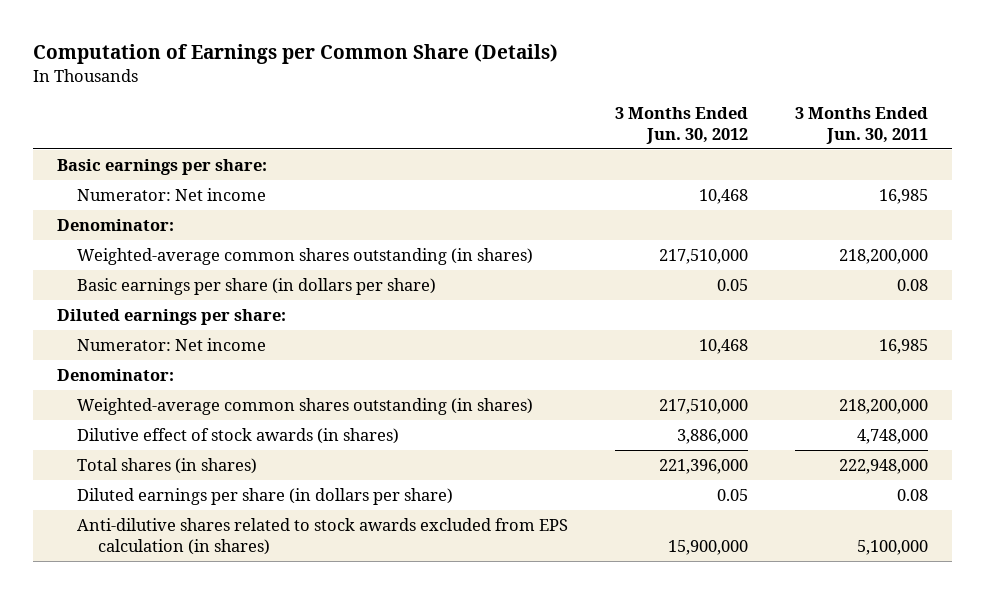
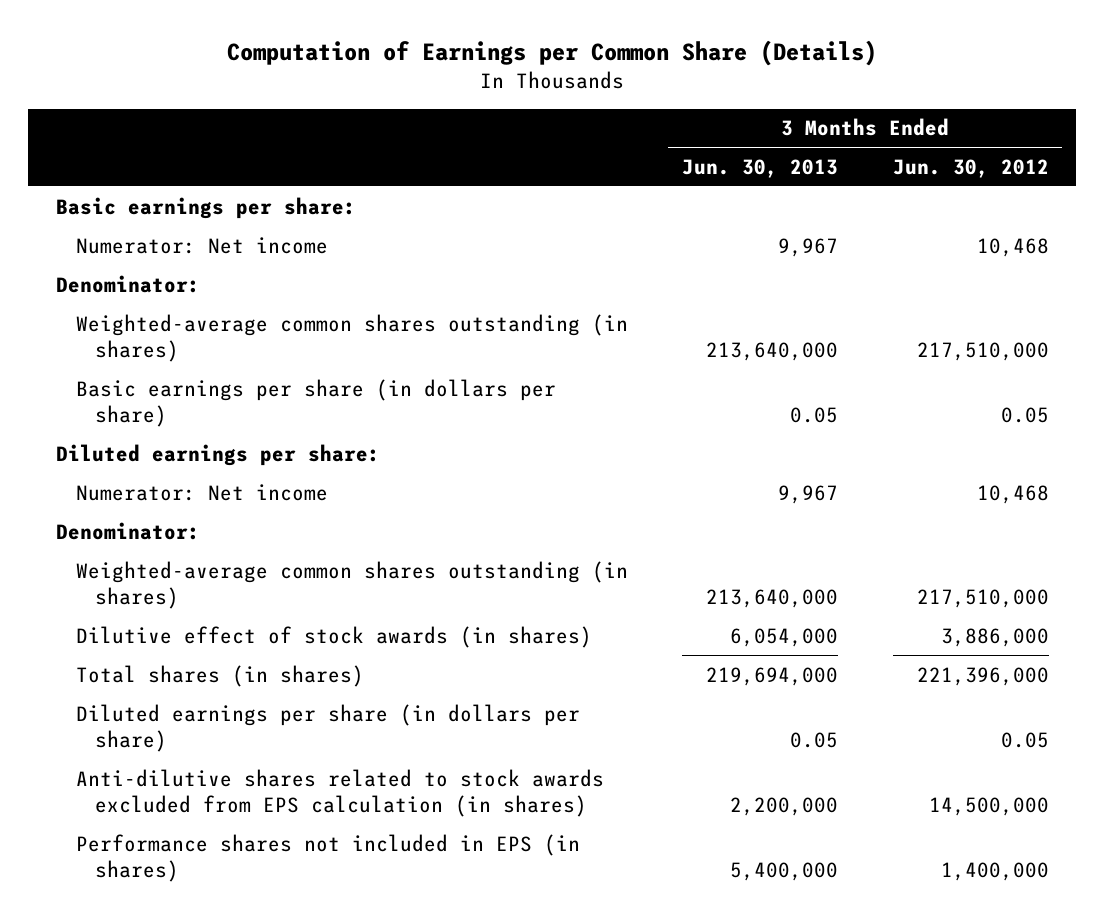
[795,107,929,144] 3 Months Ended Jun. 30, 2011 -> none
none -> [682,158,839,178] Jun. 30, 2013
[668,539,749,555] 15,900,000 -> [928,797,1049,817] 14,500,000
none -> [75,833,580,883] Performance shares not included in EPS (in shares)

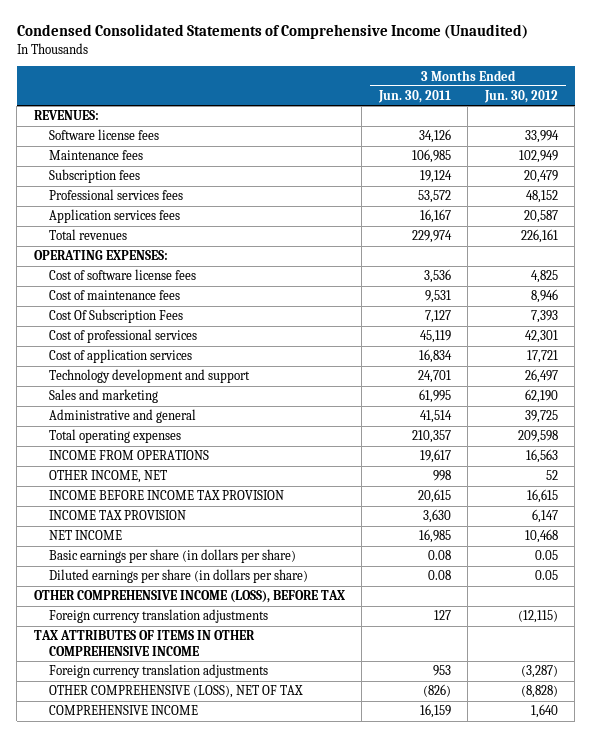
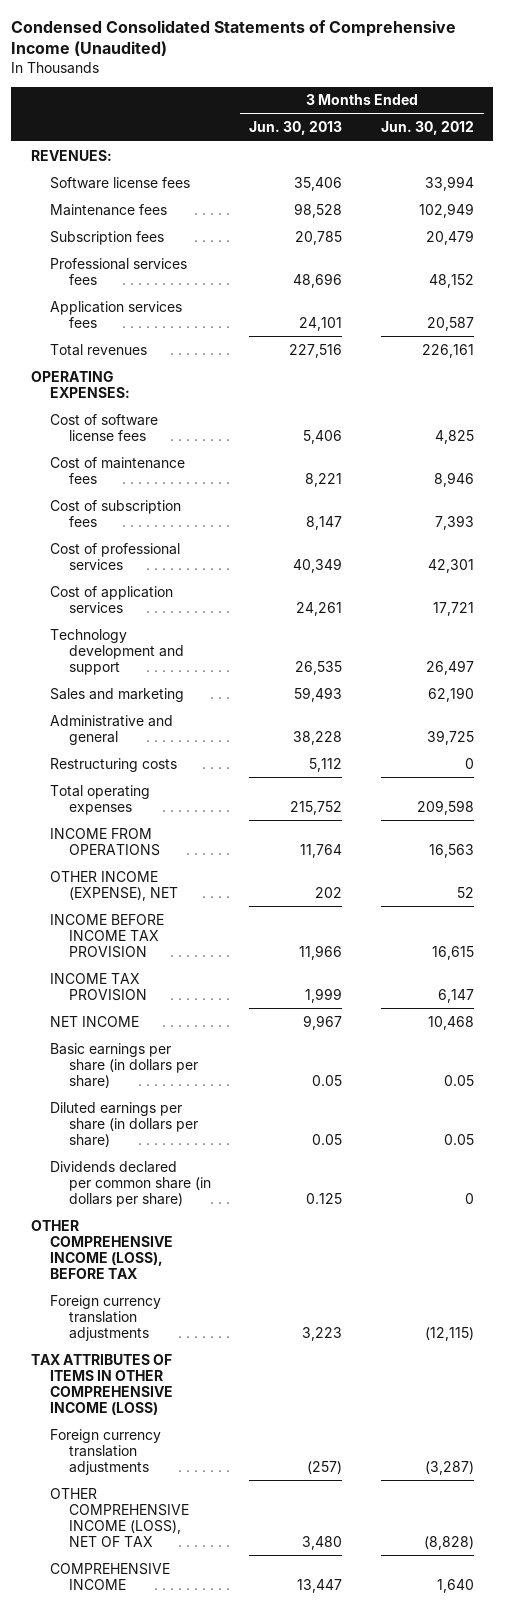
[377,90,451,104] Jun. 30, 2011 -> none
none -> [249,121,343,136] Jun. 30, 2013
[48,309,183,324] Cost Of Subscription Fees -> [49,499,181,527] Cost of subscription fees
none -> [49,757,177,772] Restructuring costs
[48,470,167,484] OTHER INCOME, NET -> [49,870,178,901] OTHER INCOME (EXPENSE), NET
none -> [49,1160,211,1207] Dividends declared per common share (in dollars per share)
[33,630,255,657] TAX ATTRIBUTES OF ITEMS IN OTHER COMPREHENSIVE INCOME -> [30,1353,173,1415] TAX ATTRIBUTES OF ITEMS IN OTHER COMPREHENSIVE INCOME (LOSS)
[48,685,303,699] OTHER COMPREHENSIVE (LOSS), NET OF TAX -> [49,1487,189,1547] OTHER COMPREHENSIVE INCOME (LOSS), NET OF TAX

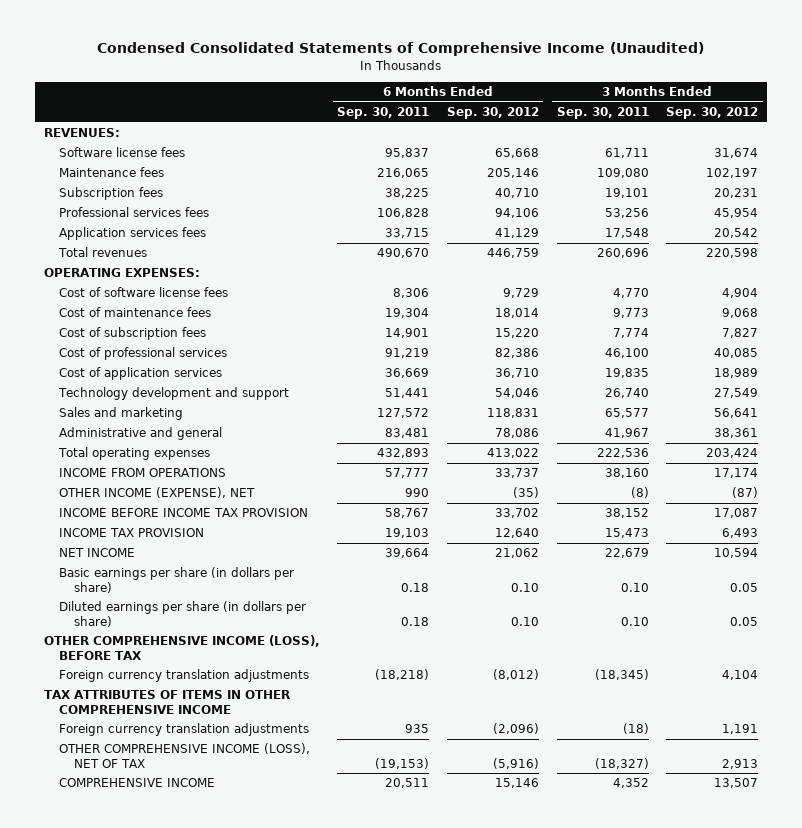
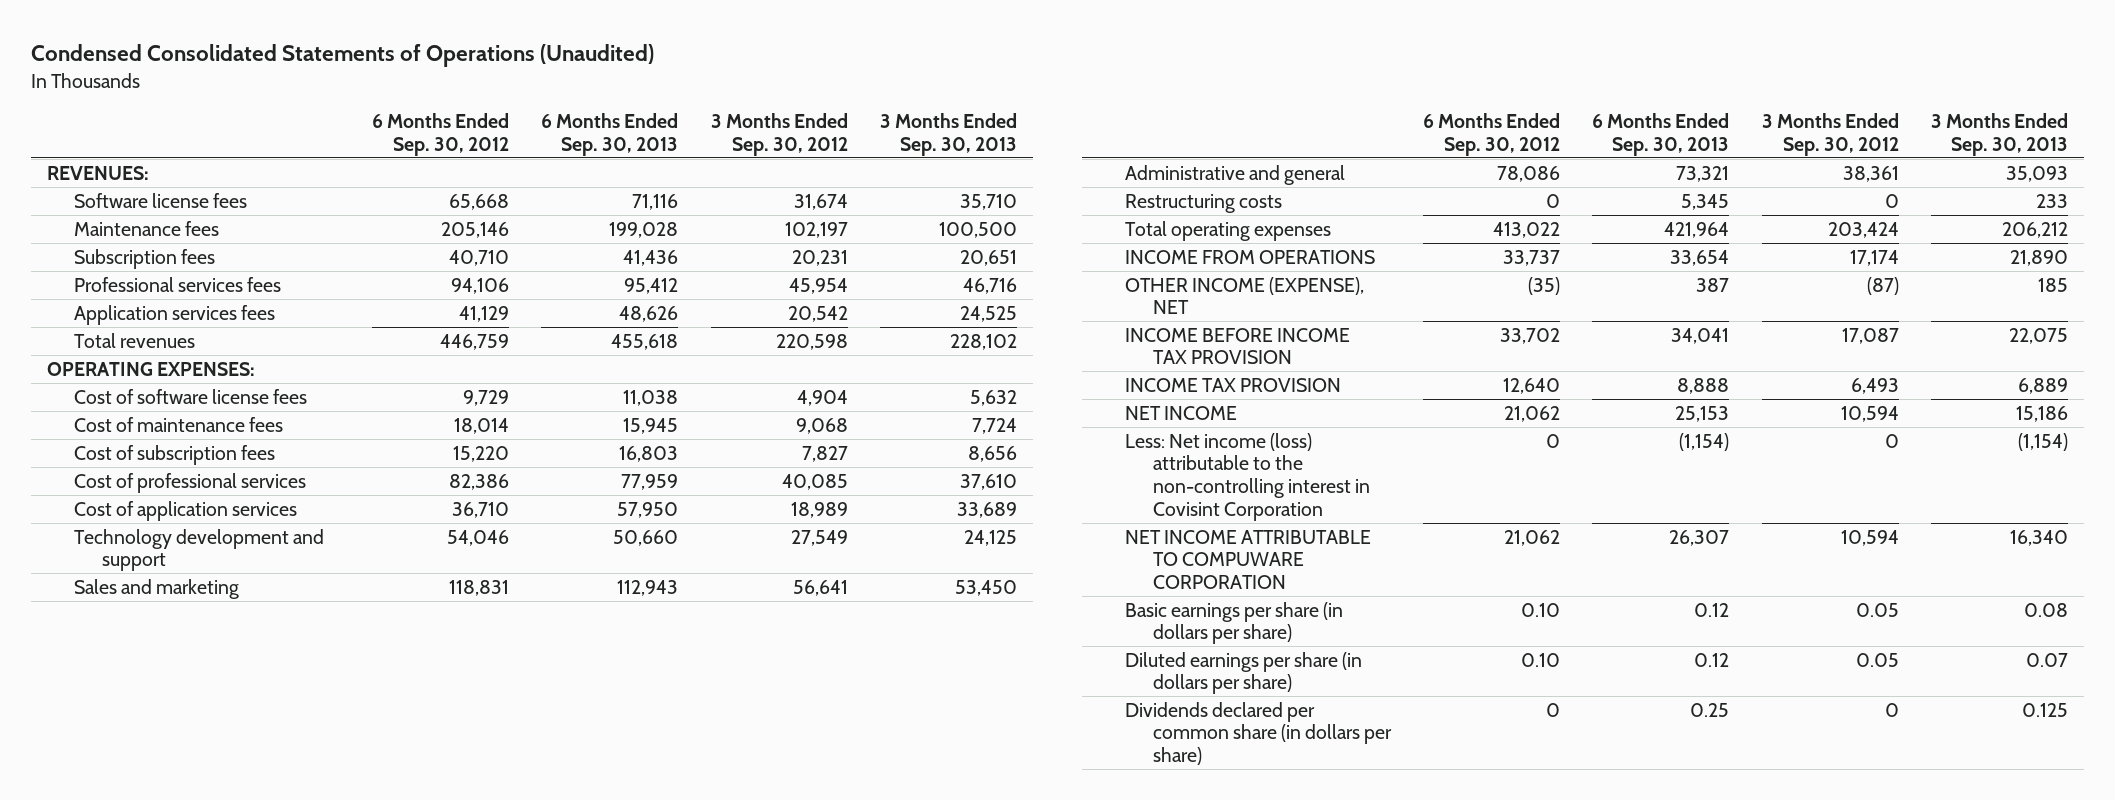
[96,42,704,57] Condensed Consolidated Statements of Comprehensive Income (Unaudited) -> [31,44,655,68] Condensed Consolidated Statements of Operations (Unaudited)
[337,107,430,120] Sep. 30, 2011 -> none
[556,107,649,120] Sep. 30, 2011 -> none
none -> [541,113,679,156] 6 Months Ended Sep. 30, 2013
none -> [879,113,1017,156] 3 Months Ended Sep. 30, 2013
none -> [1125,193,1283,213] Restructuring costs
none -> [1125,432,1370,521] Less: Net income (loss) attributable to the non-controlling interest in Covisint Corporation
none -> [1125,529,1372,590] NET INCOME ATTRIBUTABLE TO COMPUWARE CORPORATION
[43,635,320,660] OTHER COMPREHENSIVE INCOME (LOSS), BEFORE TAX -> none
[58,669,309,683] Foreign currency translation adjustments -> none
[43,690,290,714] TAX ATTRIBUTES OF ITEMS IN OTHER COMPREHENSIVE INCOME -> none
[58,723,309,737] Foreign currency translation adjustments -> none
[58,743,310,768] OTHER COMPREHENSIVE INCOME (LOSS), NET OF TAX -> none
[58,778,215,788] COMPREHENSIVE INCOME -> none
none -> [1125,701,1392,766] Dividends declared per common share (in dollars per share)

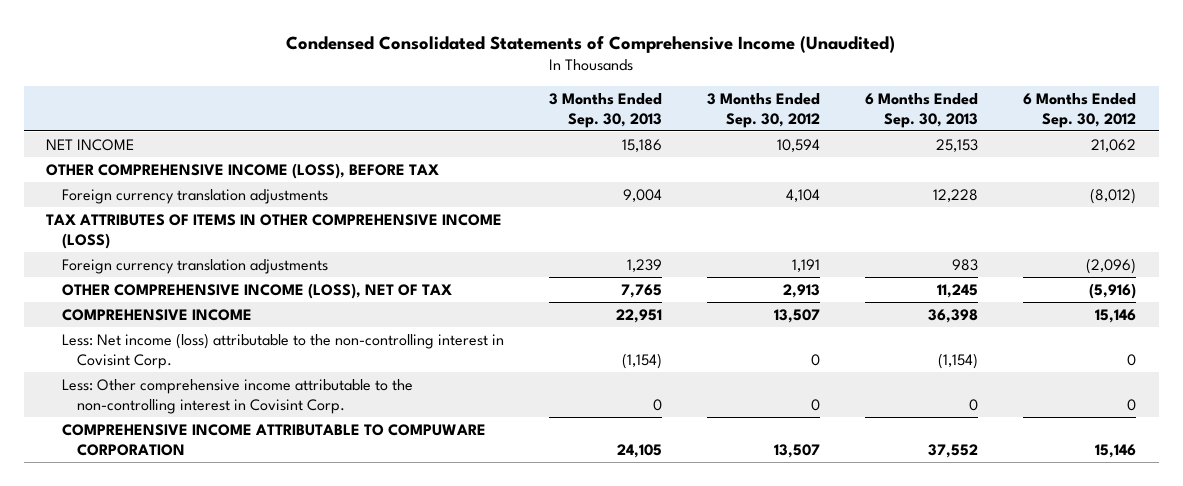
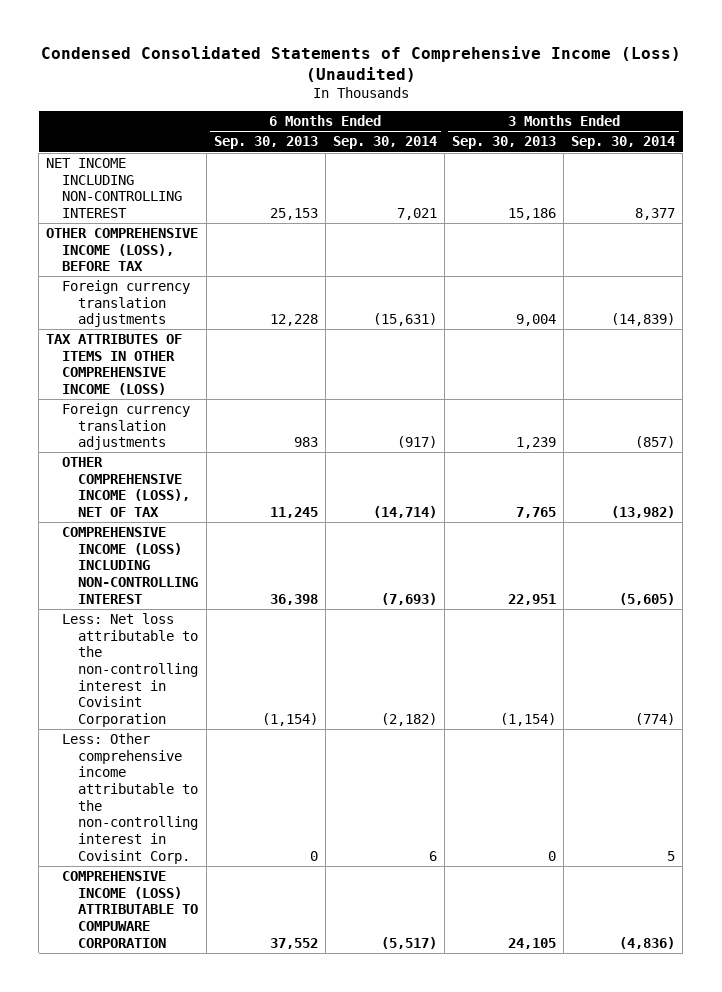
[286,35,896,53] Condensed Consolidated Statements of Comprehensive Income (Unaudited) -> [40,46,681,83] Condensed Consolidated Statements of Comprehensive Income (Loss) (Unaudited)
[707,92,821,128] 3 Months Ended Sep. 30, 2012 -> none
[1023,92,1137,128] 6 Months Ended Sep. 30, 2012 -> none
none -> [332,136,437,150] Sep. 30, 2014
none -> [571,136,676,150] Sep. 30, 2014
[46,138,135,151] NET INCOME -> [46,157,183,218] NET INCOME INCLUDING NON-CONTROLLING INTEREST
[61,308,252,321] COMPREHENSIVE INCOME -> [62,526,199,604] COMPREHENSIVE INCOME (LOSS) INCLUDING NON-CONTROLLING INTEREST
[61,332,504,369] Less: Net income (loss) attributable to the non-controlling interest in Covisint Corp. -> [62,612,199,727] Less: Net loss attributable to the non-controlling interest in Covisint Corporation
[61,423,486,456] COMPREHENSIVE INCOME ATTRIBUTABLE TO COMPUWARE CORPORATION -> [62,870,199,948] COMPREHENSIVE INCOME (LOSS) ATTRIBUTABLE TO COMPUWARE CORPORATION

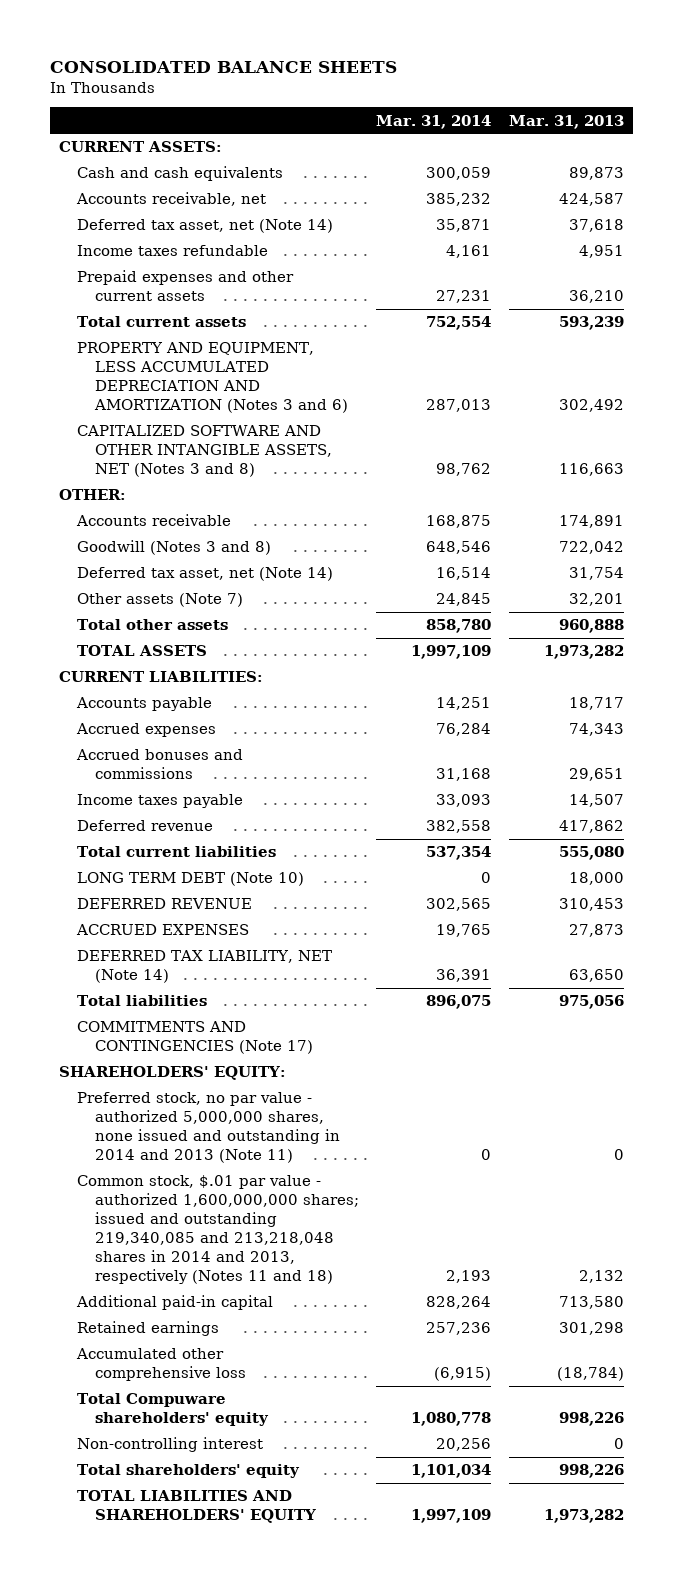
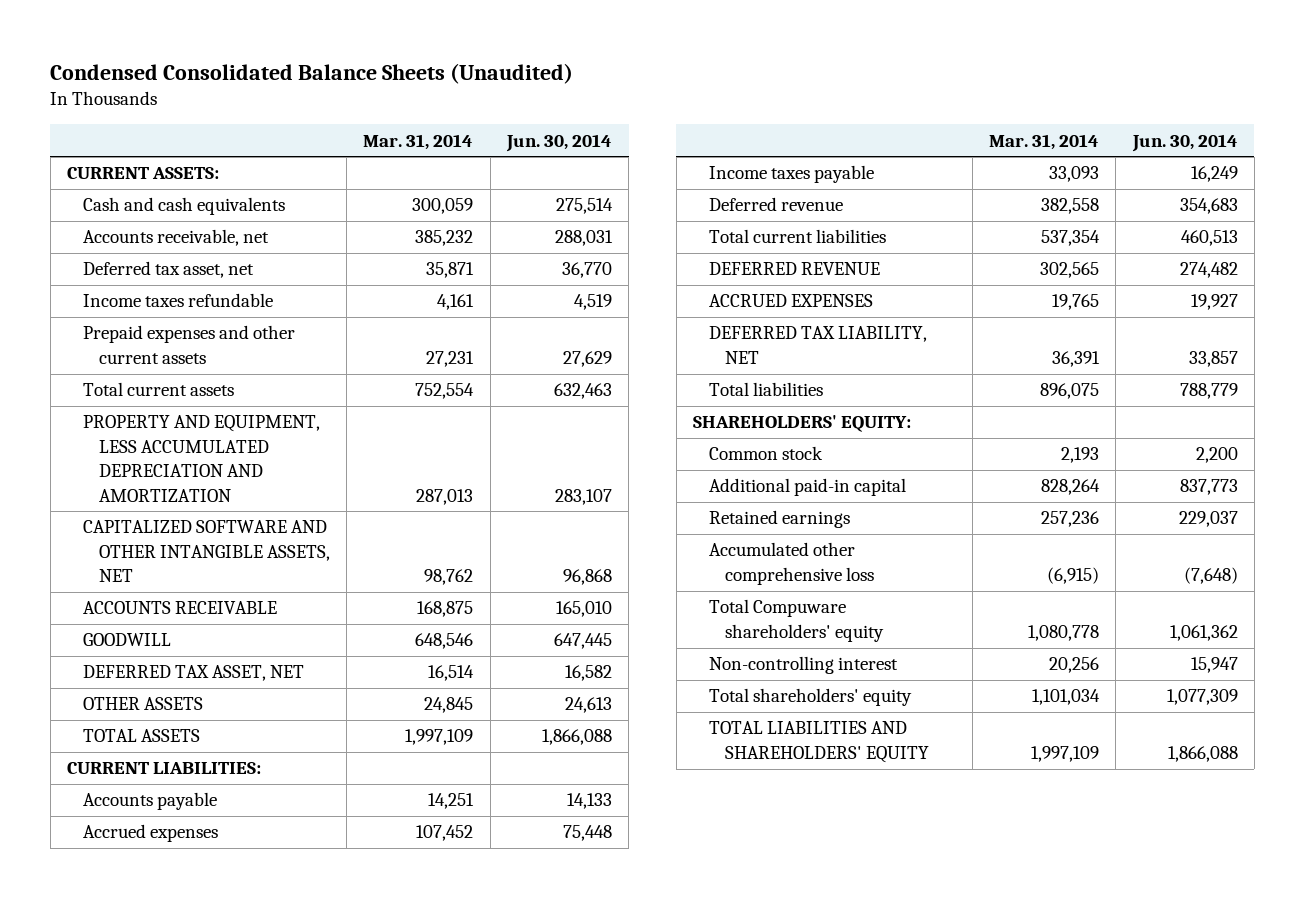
[50,60,398,73] CONSOLIDATED BALANCE SHEETS -> [50,62,574,84] Condensed Consolidated Balance Sheets (Unaudited)
[509,114,625,129] Mar. 31, 2013 -> none
none -> [505,133,612,152] Jun. 30, 2014
[76,219,333,234] Deferred tax asset, net (Note 14) -> [82,261,254,279] Deferred tax asset, net
[59,489,127,501] OTHER: -> none
[76,619,228,631] Total other assets -> none
[76,342,348,414] PROPERTY AND EQUIPMENT, LESS ACCUMULATED DEPRECIATION AND AMORTIZATION (Notes 3 and 6) -> [82,415,320,502] PROPERTY AND EQUIPMENT, LESS ACCUMULATED DEPRECIATION AND AMORTIZATION
[76,425,332,478] CAPITALIZED SOFTWARE AND OTHER INTANGIBLE ASSETS, NET (Notes 3 and 8) -> [82,520,330,583] CAPITALIZED SOFTWARE AND OTHER INTANGIBLE ASSETS, NET
[75,514,231,527] Accounts receivable -> [82,601,277,615] ACCOUNTS RECEIVABLE
[76,540,271,556] Goodwill (Notes 3 and 8) -> [82,633,171,647] GOODWILL
[76,567,333,582] Deferred tax asset, net (Note 14) -> [82,665,304,682] DEFERRED TAX ASSET, NET
[76,593,243,608] Other assets (Note 7) -> [82,697,203,711] OTHER ASSETS
[75,749,243,780] Accrued bonuses and commissions -> none
[436,723,492,737] 76,284 -> [416,825,474,842] 107,452
[76,872,304,887] LONG TERM DEBT (Note 10) -> none
[76,950,332,984] DEFERRED TAX LIABILITY, NET (Note 14) -> [708,326,927,364] DEFERRED TAX LIABILITY, NET
[76,1021,313,1055] COMMITMENTS AND CONTINGENCIES (Note 17) -> none
[76,1092,340,1164] Preferred stock, no par value - authorized 5,000,000 shares, none issued and outstanding in 2014 and 2013 (Note 11) -> none
[76,1175,359,1284] Common stock, $.01 par value - authorized 1,600,000,000 shares; issued and outstanding 219,340,085 and 213,218,048 shares in 2014 and 2013, respectively (Notes 11 and 18) -> [708,446,823,461] Common stock

